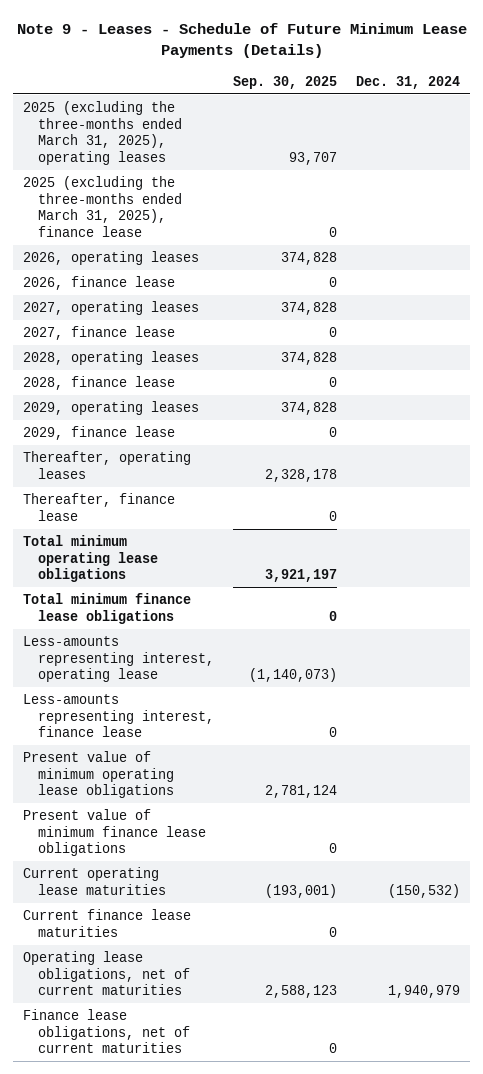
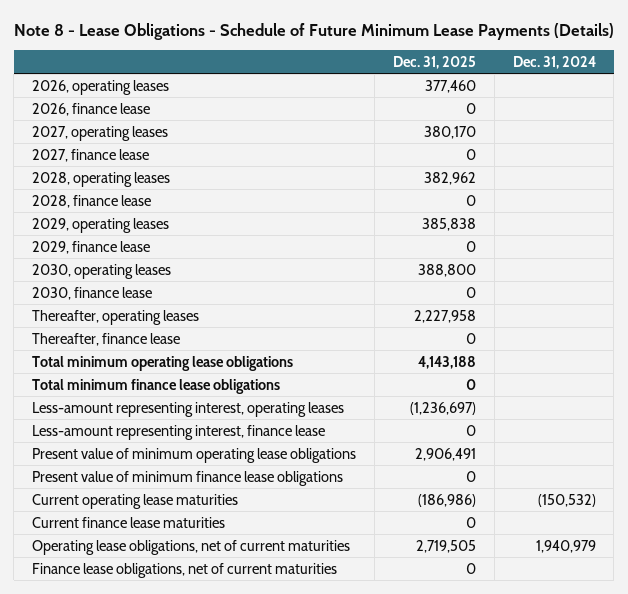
[16,22,467,58] Note 9 - Leases - Schedule of Future Minimum Lease Payments (Details) -> [13,22,614,40] Note 8 - Lease Obligations - Schedule of Future Minimum Lease Payments (Details)
[233,75,338,89] Sep. 30, 2025 -> none
none -> [392,55,476,69] Dec. 31, 2025
[22,101,183,165] 2025 (excluding the three-months ended March 31, 2025), operating leases -> none
[22,176,183,237] 2025 (excluding the three-months ended March 31, 2025), finance lease -> none
none -> [31,263,171,279] 2030, operating leases
none -> [31,286,152,300] 2030, finance lease
[22,636,215,683] Less-amounts representing interest, operating lease -> [31,401,344,417] Less-amount representing interest, operating leases
[22,694,215,738] Less-amounts representing interest, finance lease -> [31,424,325,440] Less-amount representing interest, finance lease

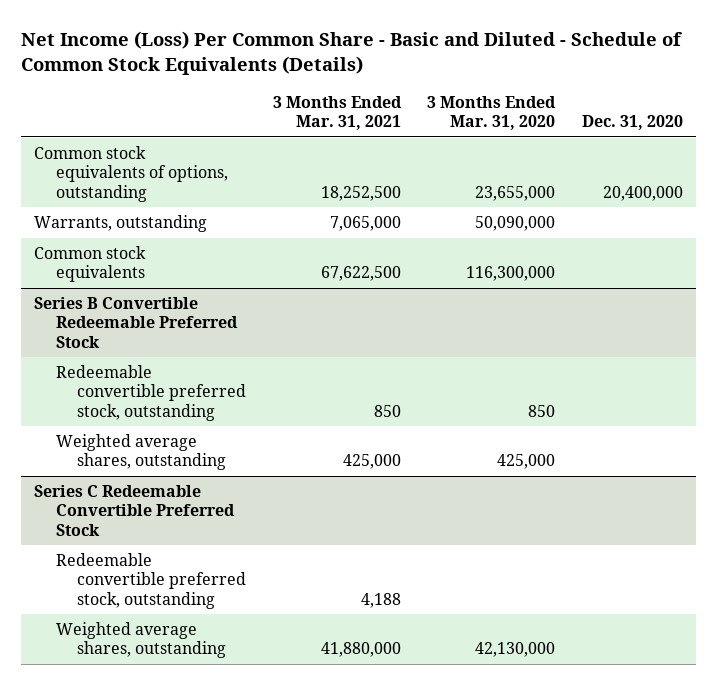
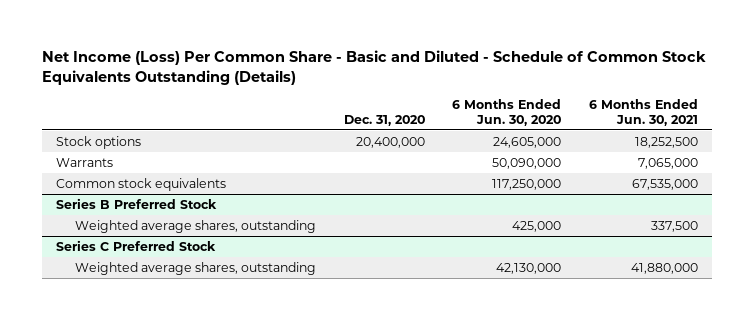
[20,30,682,75] Net Income (Loss) Per Common Share - Basic and Diluted - Schedule of Common Stock Equivalents (Details) -> [42,49,707,85] Net Income (Loss) Per Common Share - Basic and Diluted - Schedule of Common Stock Equivalents Outstanding (Details)
[272,95,402,131] 3 Months Ended Mar. 31, 2021 -> none
[427,95,557,131] 3 Months Ended Mar. 31, 2020 -> none
none -> [452,99,562,126] 6 Months Ended Jun. 30, 2020
none -> [589,99,699,126] 6 Months Ended Jun. 30, 2021
[33,146,228,202] Common stock equivalents of options, outstanding -> [56,135,142,149] Stock options
[33,215,207,233] Warrants, outstanding -> [56,157,114,167] Warrants
[55,365,247,421] Redeemable convertible preferred stock, outstanding -> none
[33,297,238,348] Series B Convertible Redeemable Preferred Stock -> [56,197,218,209] Series B Preferred Stock
[55,553,247,609] Redeemable convertible preferred stock, outstanding -> none
[33,485,235,536] Series C Redeemable Convertible Preferred Stock -> [56,239,217,251] Series C Preferred Stock

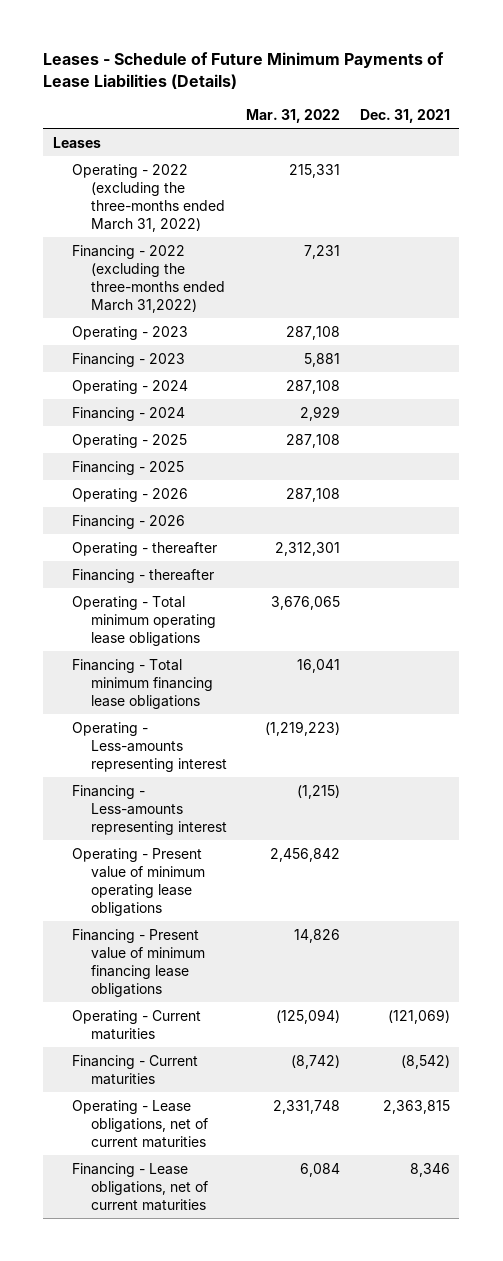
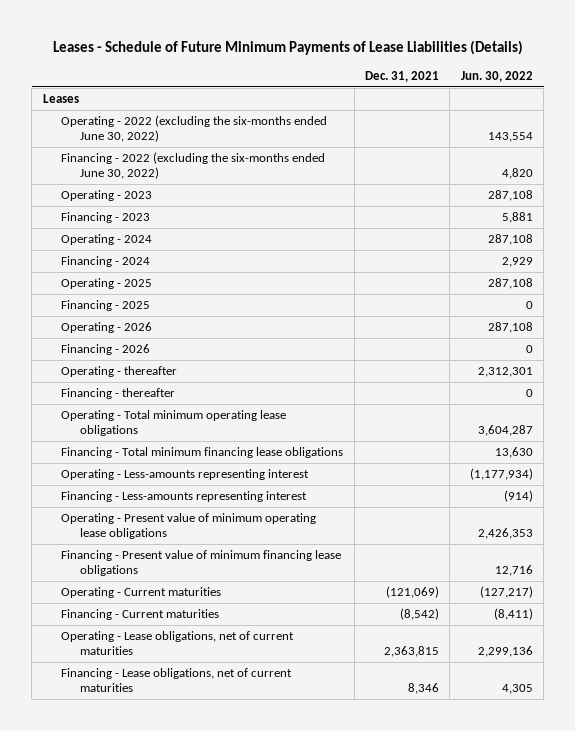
[246,108,341,123] Mar. 31, 2022 -> none
none -> [460,70,533,82] Jun. 30, 2022
[72,163,226,233] Operating - 2022 (excluding the three-months ended March 31, 2022) -> [61,115,328,143] Operating - 2022 (excluding the six-months ended June 30, 2022)
[72,244,226,314] Financing - 2022 (excluding the three-months ended March 31,2022) -> [61,152,326,180] Financing - 2022 (excluding the six-months ended June 30, 2022)

